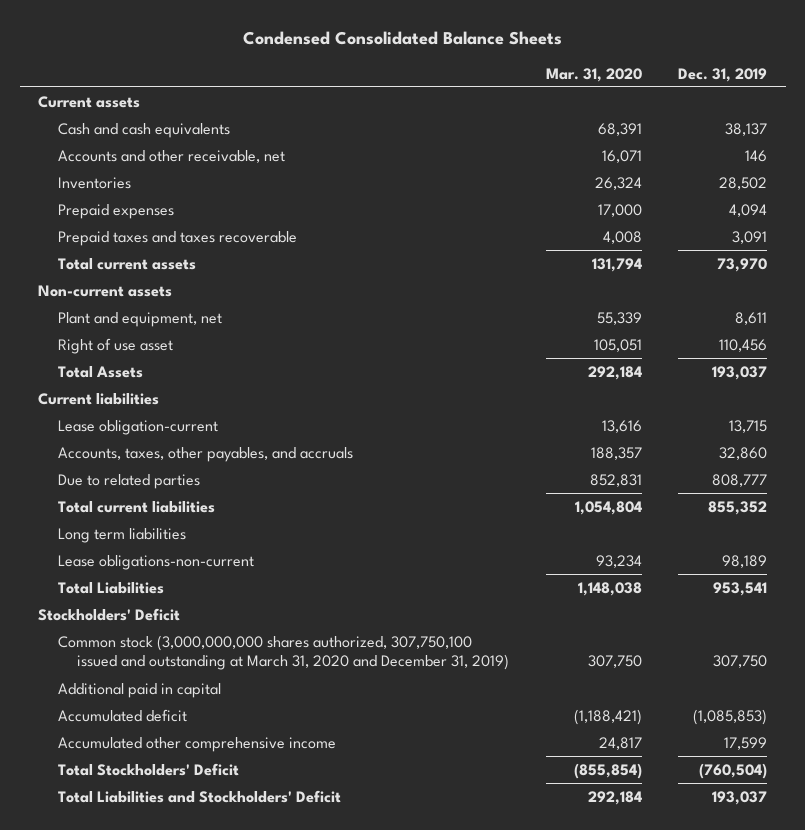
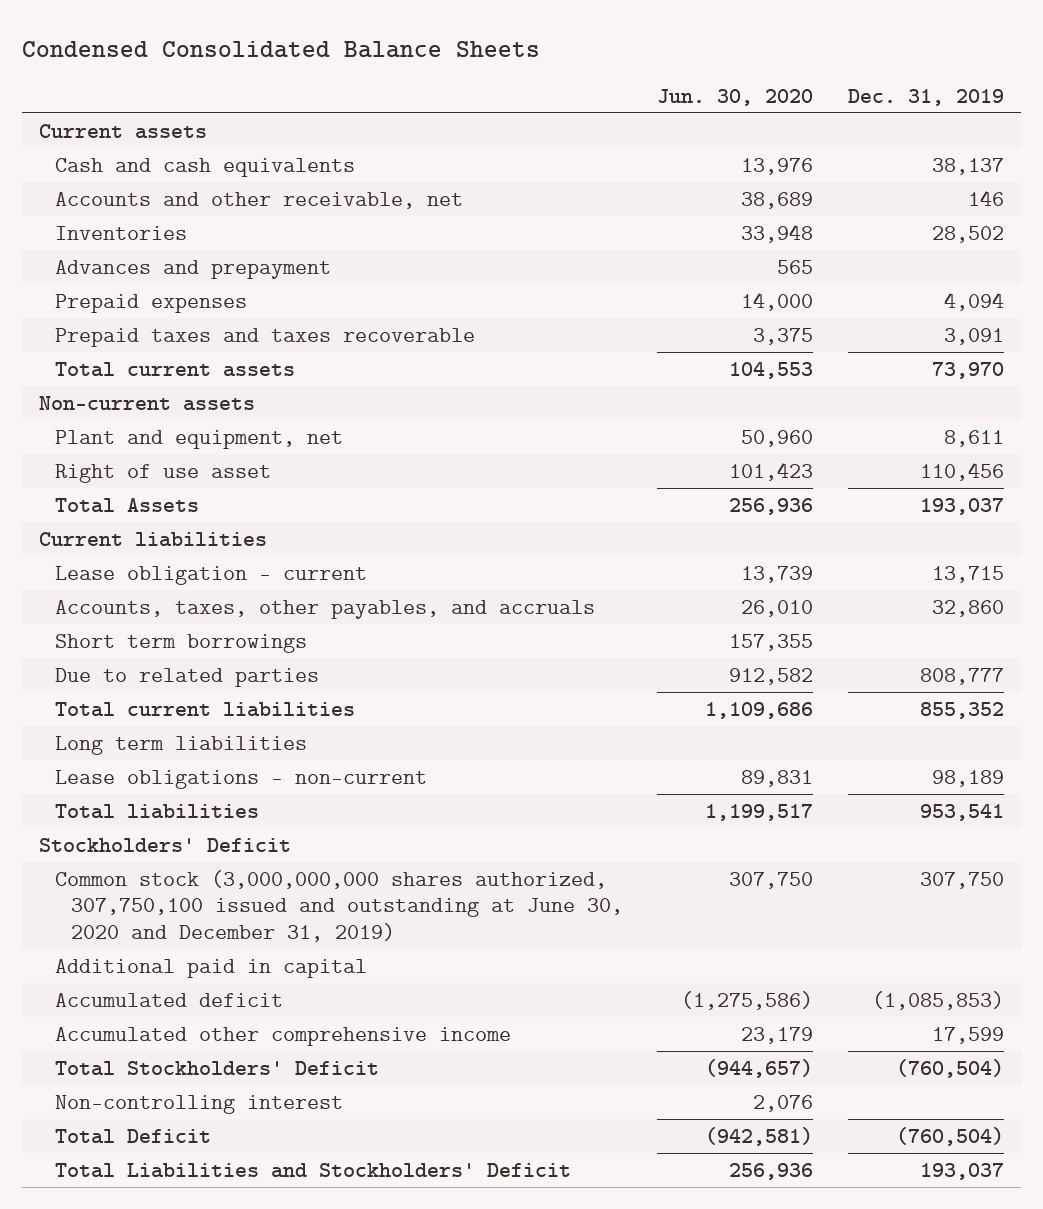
[545,67,642,82] Mar. 31, 2020 -> none
none -> [657,88,814,106] Jun. 30, 2020
none -> [55,259,332,279] Advances and prepayment
[57,419,218,435] Lease obligation-current -> [55,565,368,585] Lease obligation - current
none -> [55,633,308,653] Short term borrowings
[57,554,254,570] Lease obligations-non-current -> [55,769,428,789] Lease obligations - non-current
[57,581,164,594] Total Liabilities -> [55,803,260,819] Total liabilities
[57,634,510,671] Common stock (3,000,000,000 shares authorized, 307,750,100 issued and outstanding at March 31, 2020 and December 31, 2019) -> [55,869,623,942] Common stock (3,000,000,000 shares authorized, 307,750,100 issued and outstanding at June 30, 2020 and December 31, 2019)
none -> [55,1094,344,1114] Non-controlling interest
none -> [55,1128,212,1144] Total Deficit

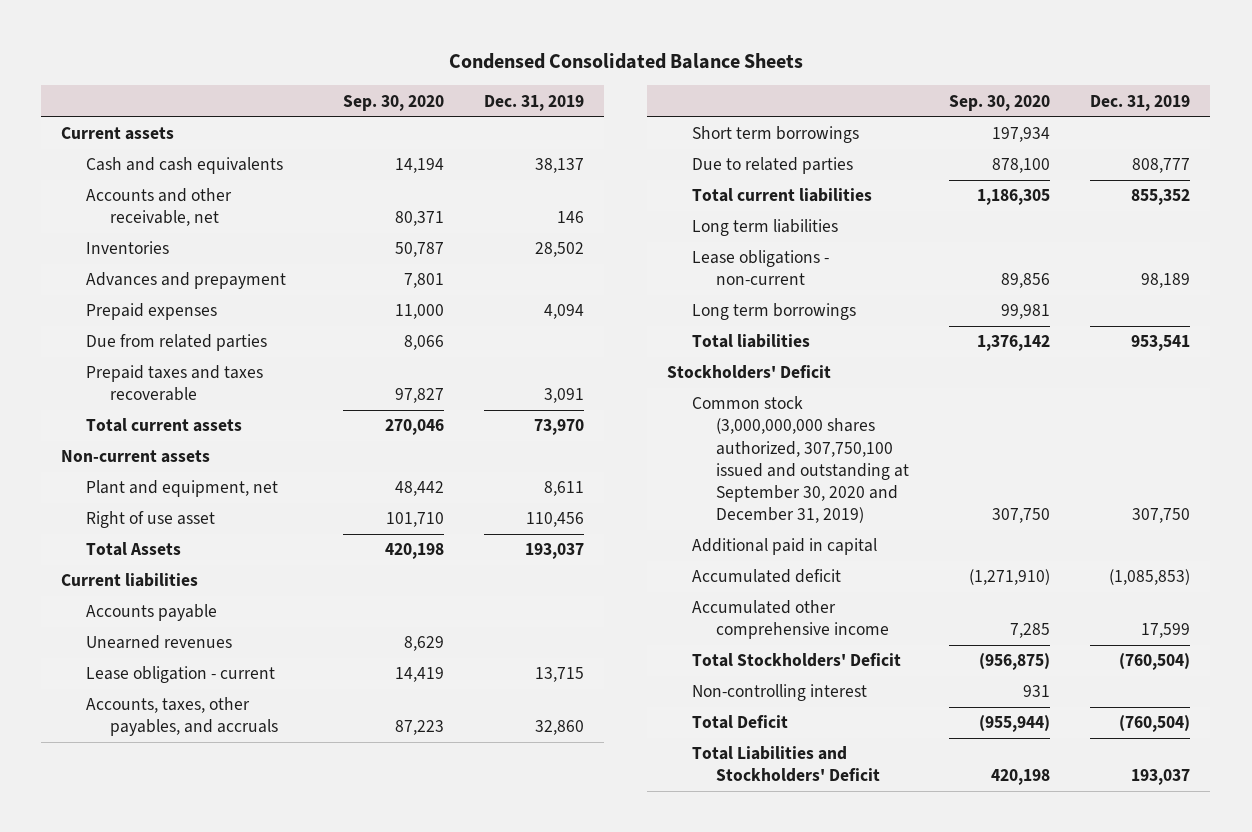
[657,88,814,106] Jun. 30, 2020 -> none
none -> [343,94,445,111] Sep. 30, 2020
none -> [85,334,267,352] Due from related parties
none -> [85,604,217,622] Accounts payable
none -> [85,635,232,650] Unearned revenues
none -> [691,303,856,321] Long term borrowings
[55,869,623,942] Common stock (3,000,000,000 shares authorized, 307,750,100 issued and outstanding at June 30, 2020 and December 31, 2019) -> [691,396,910,523] Common stock (3,000,000,000 shares authorized, 307,750,100 issued and outstanding at September 30, 2020 and December 31, 2019)

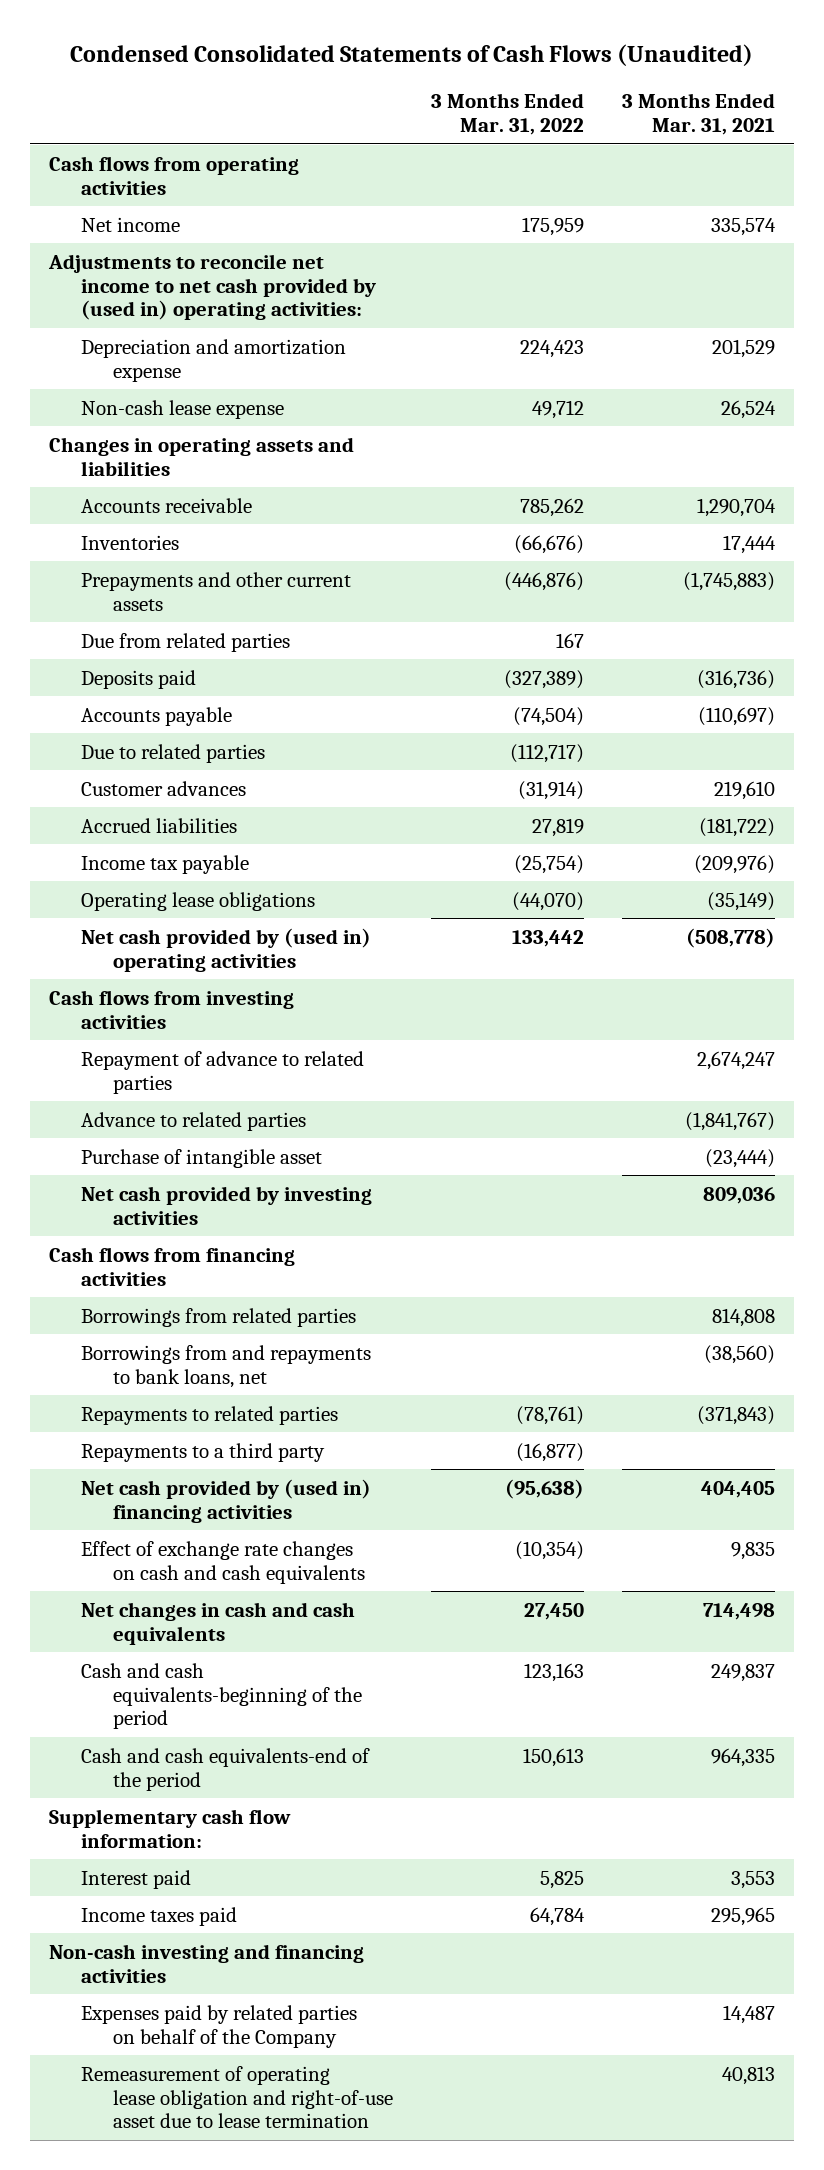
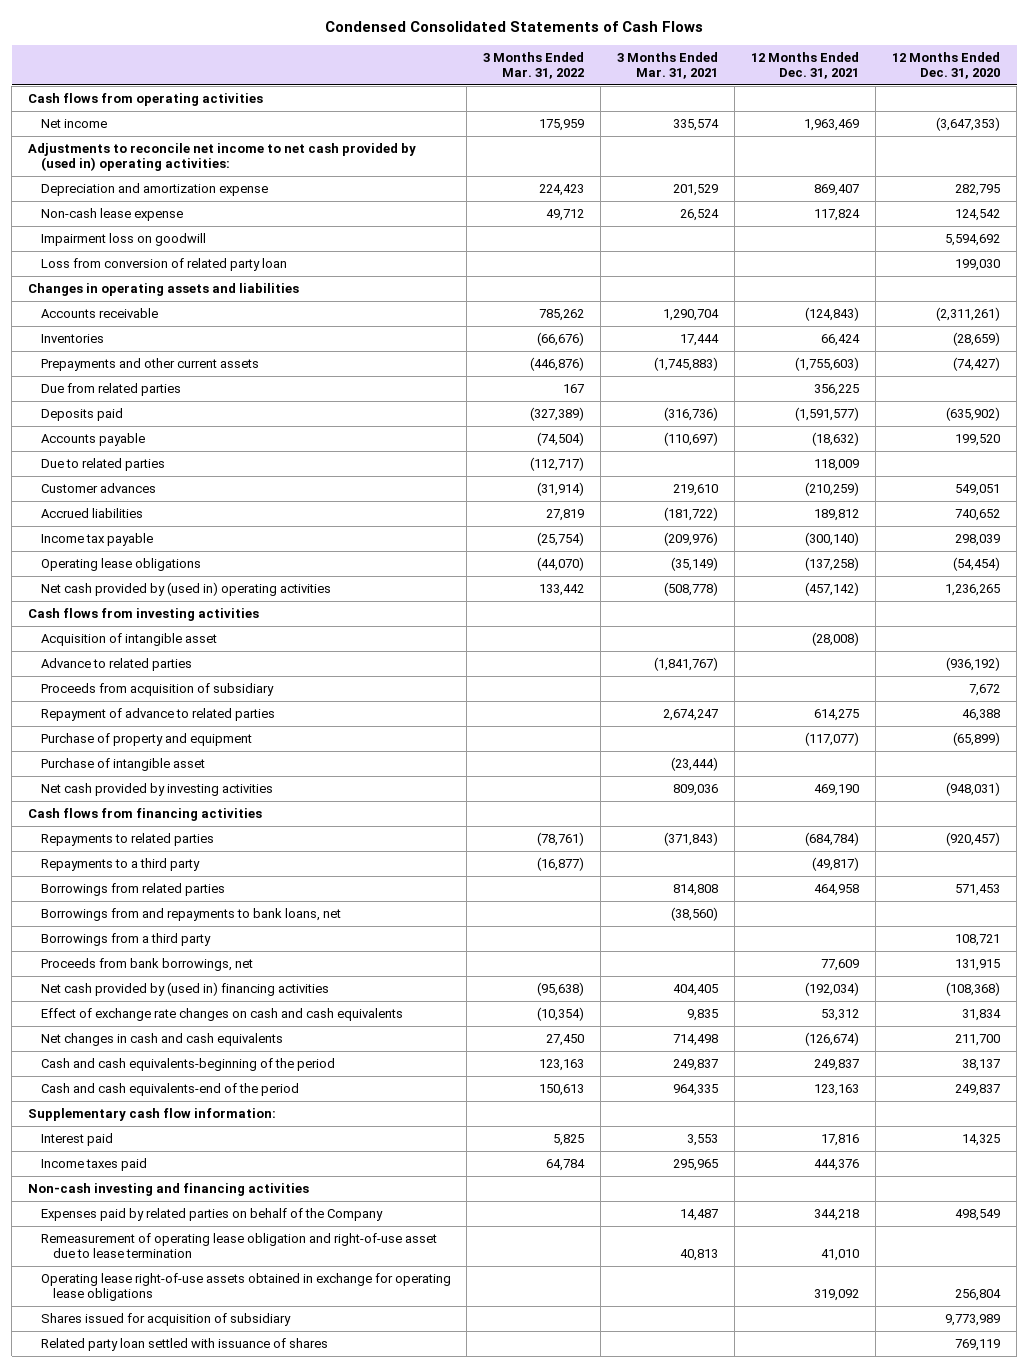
[69,43,753,66] Condensed Consolidated Statements of Cash Flows (Unaudited) -> [325,20,704,32] Condensed Consolidated Statements of Cash Flows
none -> [751,51,860,79] 12 Months Ended Dec. 31, 2021
none -> [892,51,1001,79] 12 Months Ended Dec. 31, 2020
none -> [40,232,206,246] Impairment loss on goodwill
none -> [40,257,287,271] Loss from conversion of related party loan
none -> [40,632,217,646] Acquisition of intangible asset
none -> [40,682,274,696] Proceeds from acquisition of subsidiary
[80,1050,364,1094] Repayment of advance to related parties -> [40,707,275,721] Repayment of advance to related parties
none -> [40,732,252,746] Purchase of property and equipment
[80,1307,356,1327] Borrowings from related parties -> [40,882,225,896] Borrowings from related parties
[80,1344,371,1388] Borrowings from and repayments to bank loans, net -> [40,907,341,921] Borrowings from and repayments to bank loans, net
none -> [40,932,211,946] Borrowings from a third party
none -> [40,957,253,971] Proceeds from bank borrowings, net
none -> [40,1272,451,1302] Operating lease right-of-use assets obtained in exchange for operating lease obligations
none -> [40,1312,291,1326] Shares issued for acquisition of subsidiary
none -> [40,1337,328,1351] Related party loan settled with issuance of shares

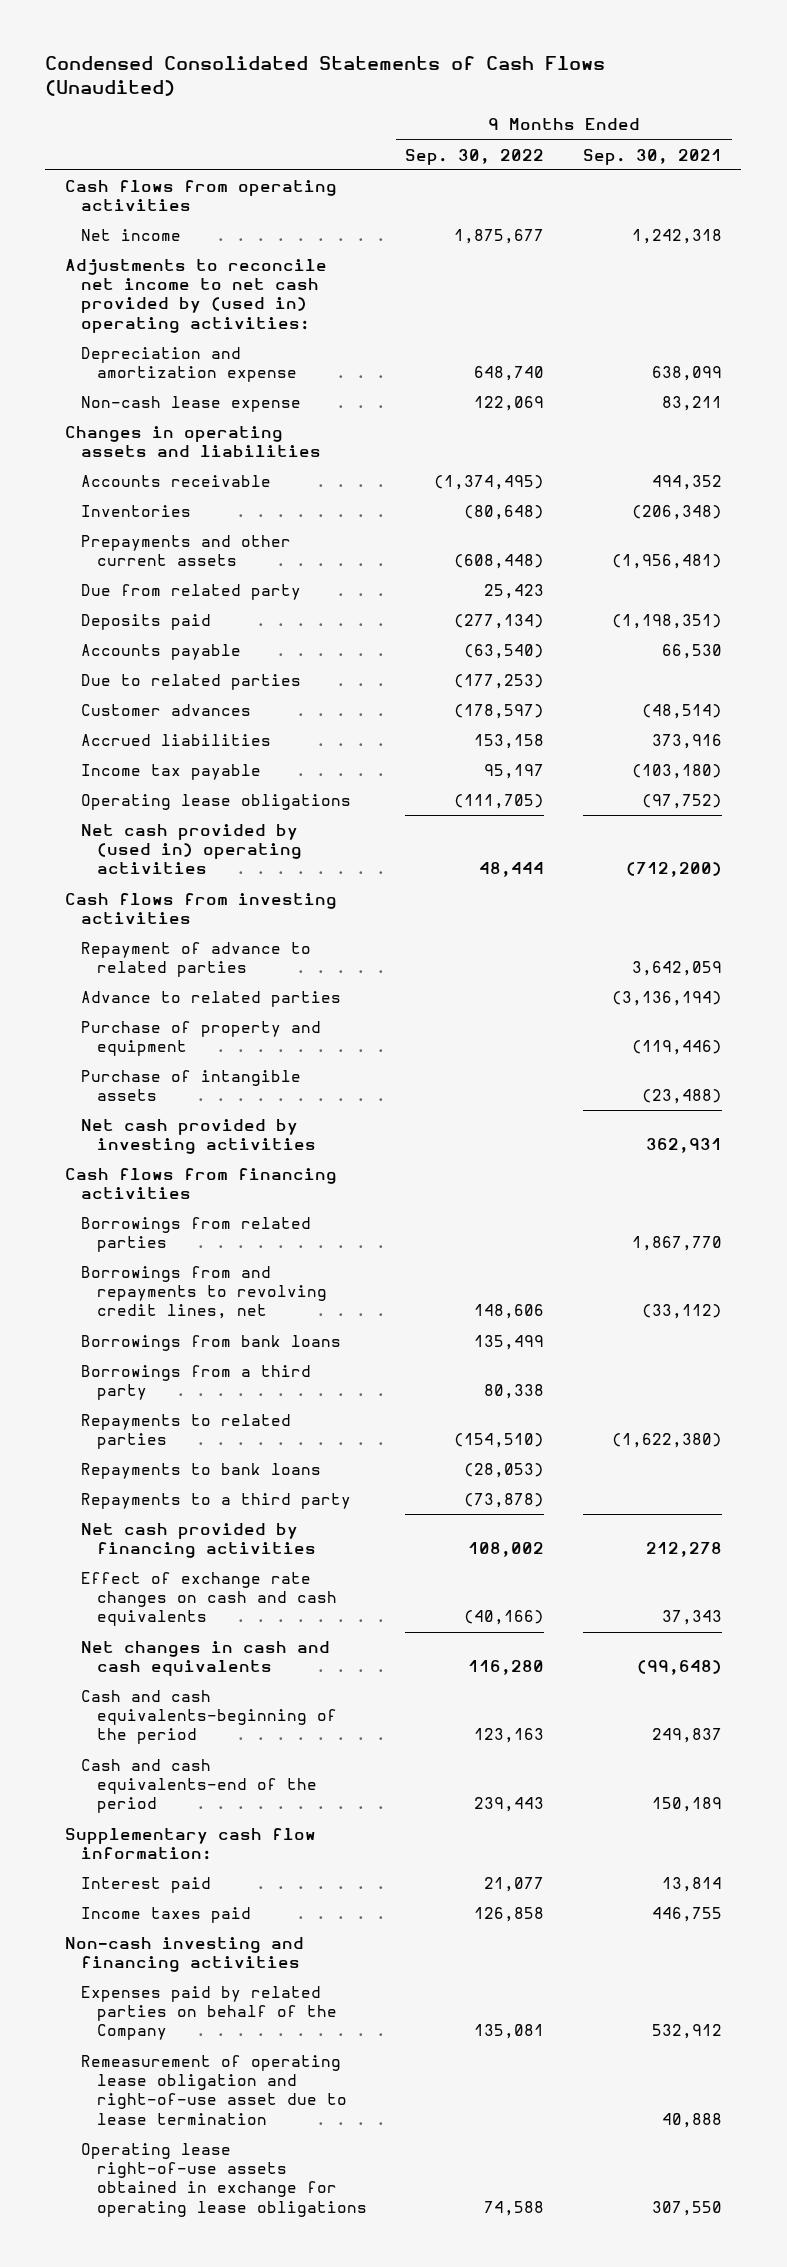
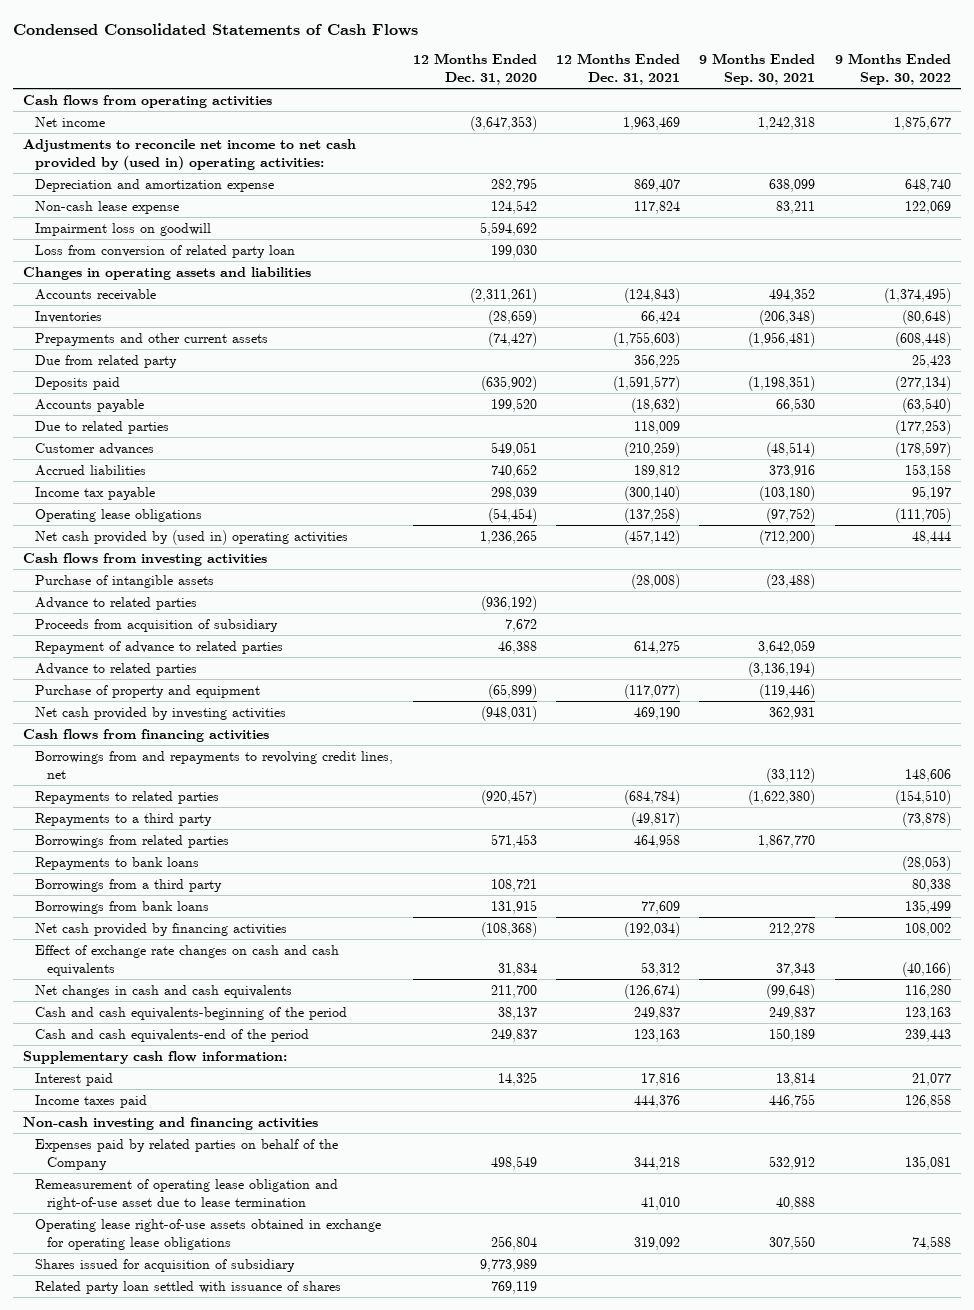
[45,55,606,96] Condensed Consolidated Statements of Cash Flows (Unaudited) -> [13,22,419,36] Condensed Consolidated Statements of Cash Flows
none -> [412,53,537,85] 12 Months Ended Dec. 31, 2020
none -> [555,53,680,85] 12 Months Ended Dec. 31, 2021
none -> [35,222,212,236] Impairment loss on goodwill
none -> [35,244,296,258] Loss from conversion of related party loan
[80,1070,301,1102] Purchase of intangible assets -> [35,574,215,588] Purchase of intangible assets
none -> [35,596,198,610] Advance to related parties
none -> [35,618,279,632] Proceeds from acquisition of subsidiary
[80,1217,311,1253] Borrowings from related parties -> [35,834,230,848] Borrowings from related parties
[80,1463,321,1480] Repayments to bank loans -> [35,856,200,870] Repayments to bank loans
[80,1365,311,1401] Borrowings from a third party -> [35,878,223,892] Borrowings from a third party
[80,1335,341,1352] Borrowings from bank loans -> [35,900,210,914] Borrowings from bank loans
none -> [35,1258,296,1272] Shares issued for acquisition of subsidiary
none -> [35,1280,342,1294] Related party loan settled with issuance of shares

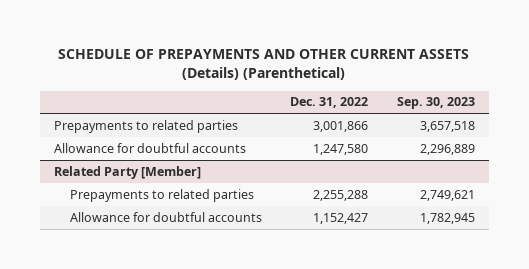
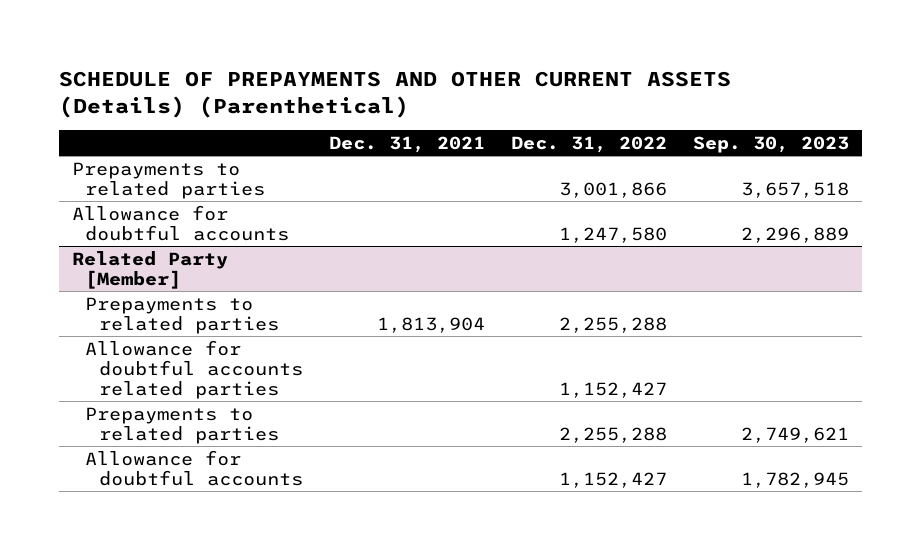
none -> [328,135,485,153] Dec. 31, 2021
none -> [85,296,279,334] Prepayments to related parties
none -> [85,339,303,400] Allowance for doubtful accounts related parties

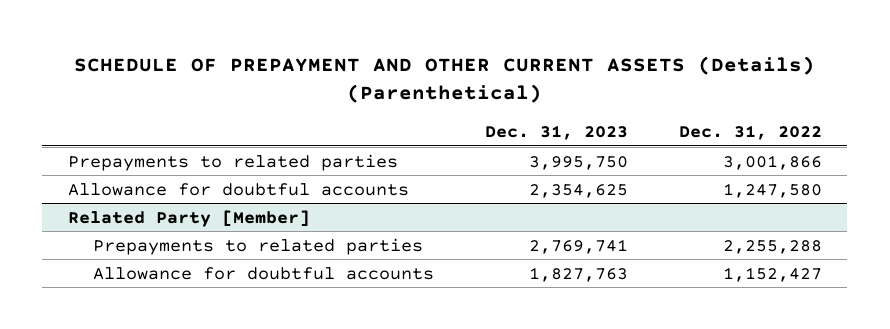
[59,71,732,119] SCHEDULE OF PREPAYMENTS AND OTHER CURRENT ASSETS (Details) (Parenthetical) -> [73,55,815,104] SCHEDULE OF PREPAYMENT AND OTHER CURRENT ASSETS (Details) (Parenthetical)
[328,135,485,153] Dec. 31, 2021 -> none
[692,135,849,153] Sep. 30, 2023 -> none
none -> [485,125,629,141] Dec. 31, 2023
[85,339,303,400] Allowance for doubtful accounts related parties -> none
[85,406,279,444] Prepayments to related parties -> none

